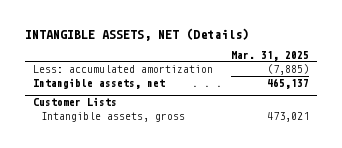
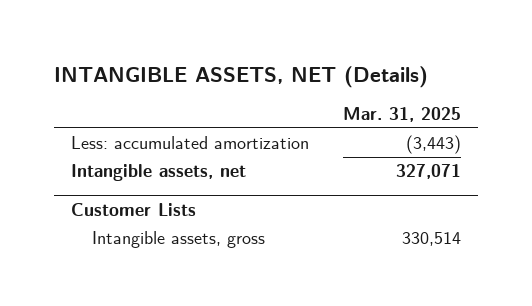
[266,63,309,75] (7,885) -> [406,135,462,155] (3,443)
[266,77,309,89] 465,137 -> [396,164,462,180] 327,071
[266,111,309,122] 473,021 -> [402,232,462,247] 330,514

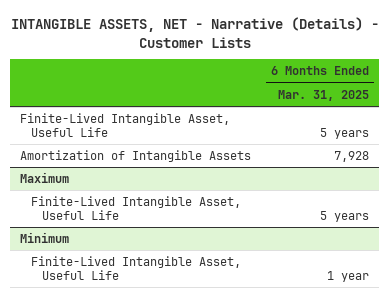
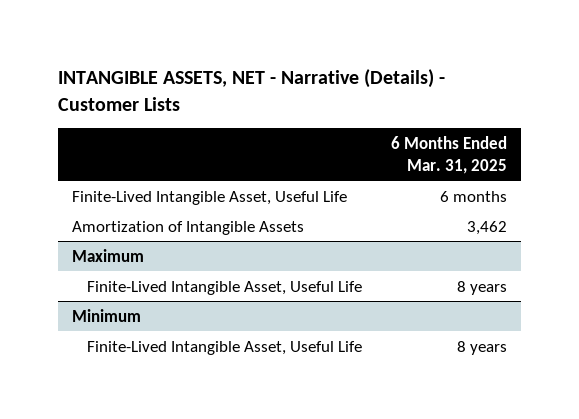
[320,128,370,140] 5 years -> [439,190,507,202] 6 months
[334,151,370,163] 7,928 -> [466,220,507,235] 3,462
[320,211,370,223] 5 years -> [456,280,507,295] 8 years
[327,271,370,283] 1 year -> [456,340,507,355] 8 years

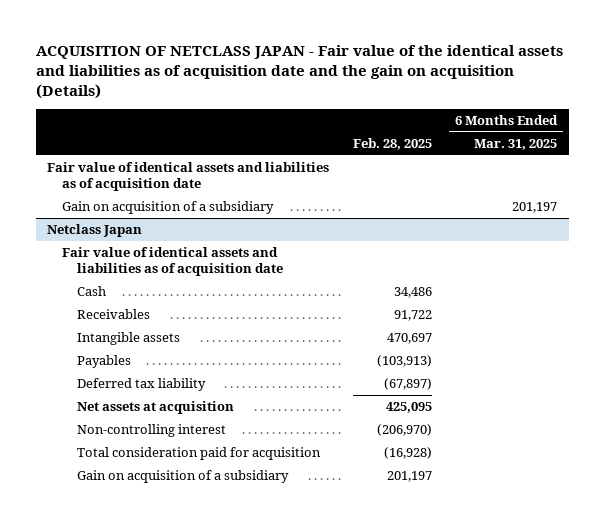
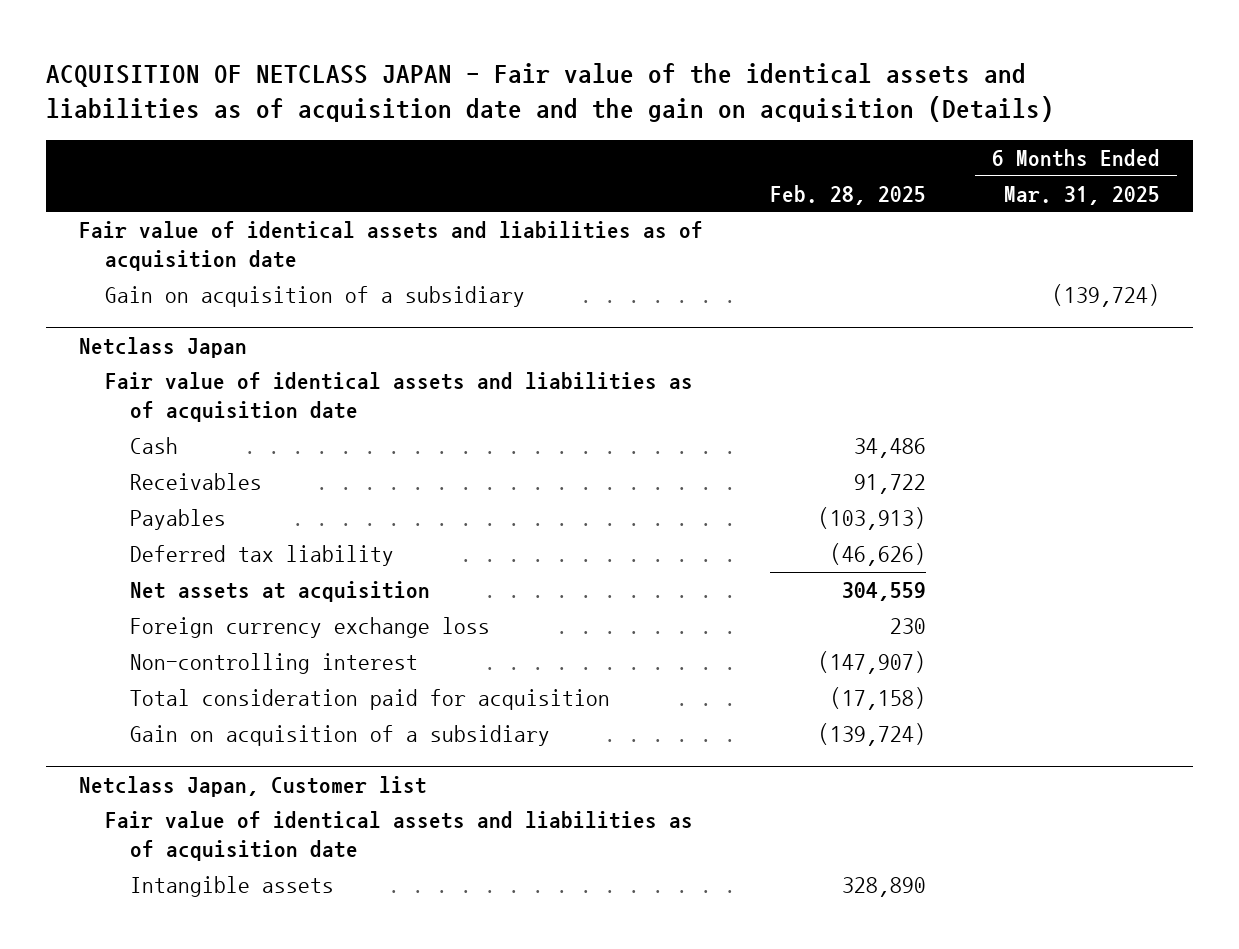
[512,202,558,214] 201,197 -> [1051,284,1160,308] (139,724)
[76,332,180,346] Intangible assets -> none
[383,378,432,391] (67,897) -> [829,543,926,567] (46,626)
[385,402,432,414] 425,095 -> [841,582,926,602] 304,559
none -> [130,617,491,639] Foreign currency exchange loss
[376,424,432,437] (206,970) -> [817,651,926,675] (147,907)
[383,447,432,460] (16,928) -> [829,687,926,711] (17,158)
[386,471,432,483] 201,197 -> [817,723,926,747] (139,724)
none -> [79,775,428,797] Netclass Japan, Customer list
none -> [104,811,693,862] Fair value of identical assets and liabilities as of acquisition date
none -> [130,876,335,898] Intangible assets

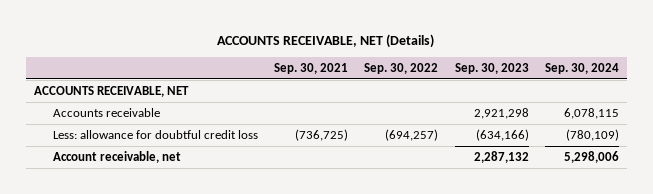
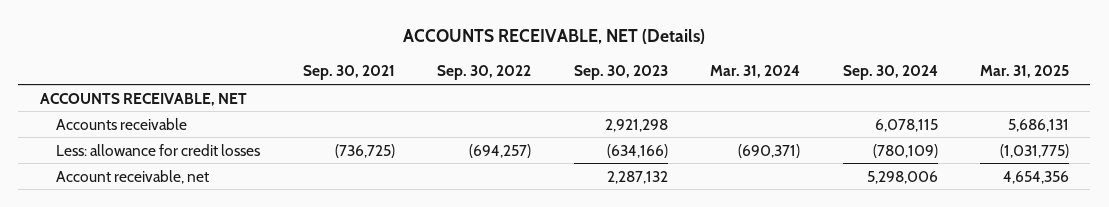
none -> [710,65,801,79] Mar. 31, 2024
none -> [980,65,1070,79] Mar. 31, 2025
[53,129,259,139] Less: allowance for doubtful credit loss -> [56,143,261,156] Less: allowance for credit losses

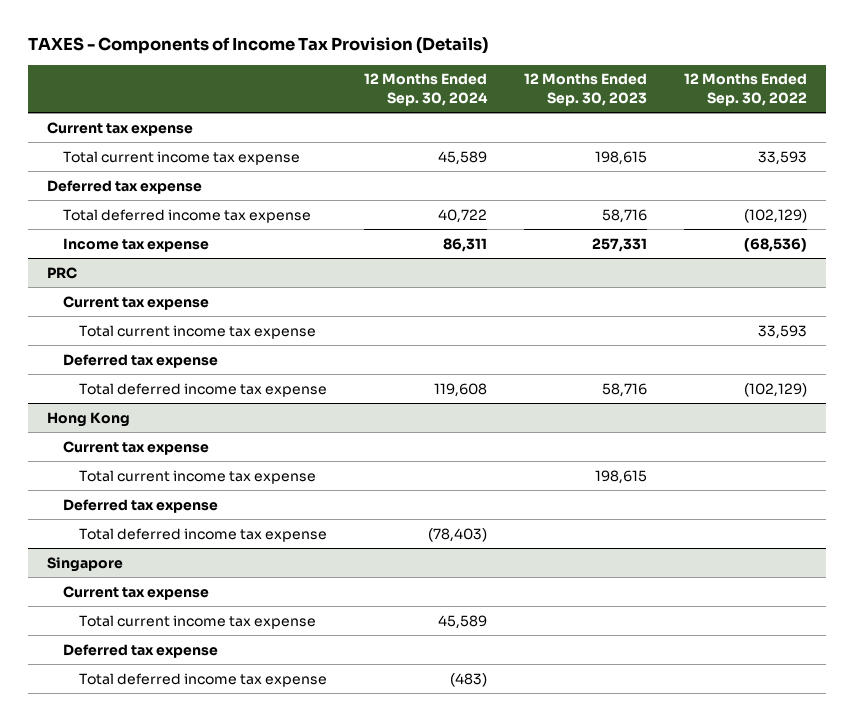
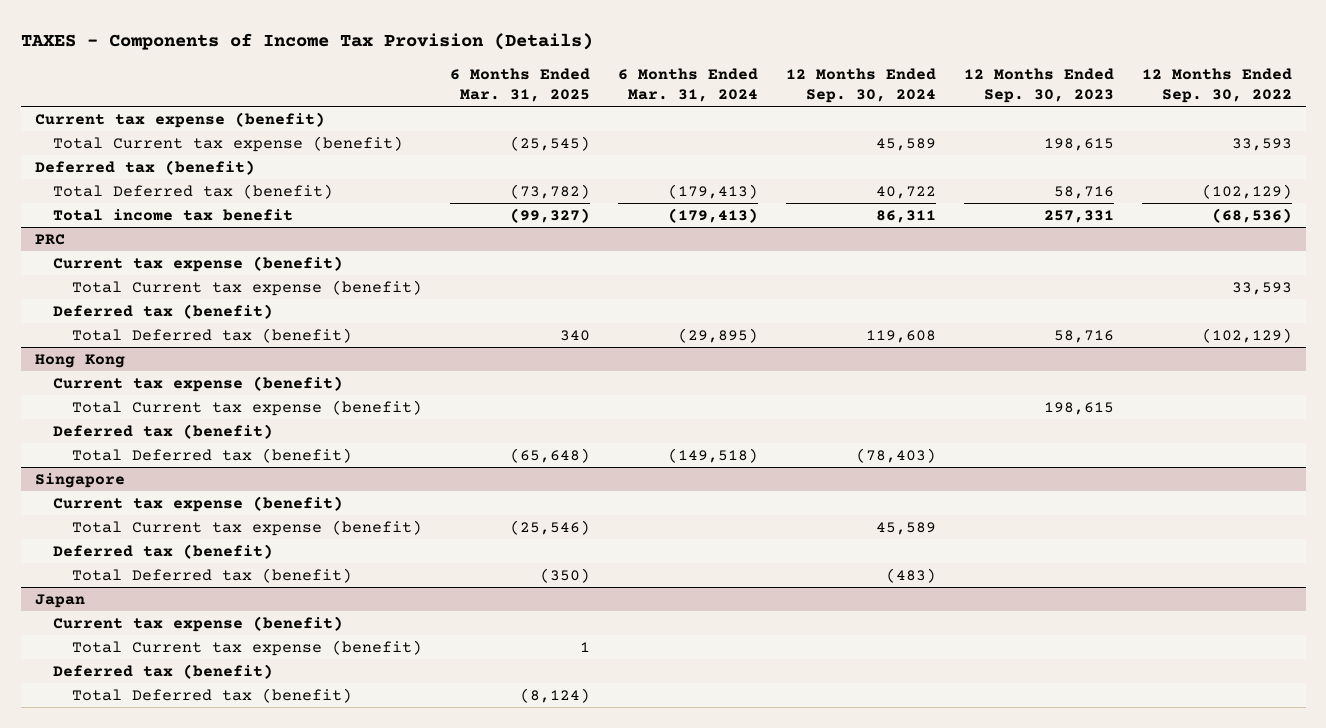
none -> [449,68,590,102] 6 Months Ended Mar. 31, 2025
none -> [617,68,758,102] 6 Months Ended Mar. 31, 2024
[46,121,193,136] Current tax expense -> [34,111,325,128] Current tax expense (benefit)
[63,150,301,165] Total current income tax expense -> [53,135,404,152] Total Current tax expense (benefit)
[46,179,202,194] Deferred tax expense -> [34,159,255,175] Deferred tax (benefit)
[63,208,312,223] Total deferred income tax expense -> [53,183,334,199] Total Deferred tax (benefit)
[63,237,210,252] Income tax expense -> [53,208,294,221] Total income tax benefit
[63,295,210,310] Current tax expense -> [53,255,344,272] Current tax expense (benefit)
[79,324,317,339] Total current income tax expense -> [71,279,422,296] Total Current tax expense (benefit)
[63,353,219,368] Deferred tax expense -> [53,303,274,319] Deferred tax (benefit)
[79,382,328,397] Total deferred income tax expense -> [71,327,352,343] Total Deferred tax (benefit)
[63,440,210,455] Current tax expense -> [53,375,344,392] Current tax expense (benefit)
[79,469,317,484] Total current income tax expense -> [71,399,422,416] Total Current tax expense (benefit)
[63,498,219,513] Deferred tax expense -> [53,423,274,439] Deferred tax (benefit)
[79,527,328,542] Total deferred income tax expense -> [71,447,352,463] Total Deferred tax (benefit)
[63,585,210,600] Current tax expense -> [53,495,344,512] Current tax expense (benefit)
[79,614,317,629] Total current income tax expense -> [71,519,422,536] Total Current tax expense (benefit)
[63,643,219,658] Deferred tax expense -> [53,543,274,559] Deferred tax (benefit)
[79,672,328,687] Total deferred income tax expense -> [71,567,352,583] Total Deferred tax (benefit)
none -> [34,593,85,608] Japan
none -> [53,615,344,632] Current tax expense (benefit)
none -> [71,639,422,656] Total Current tax expense (benefit)
none -> [53,663,274,679] Deferred tax (benefit)
none -> [71,687,352,703] Total Deferred tax (benefit)

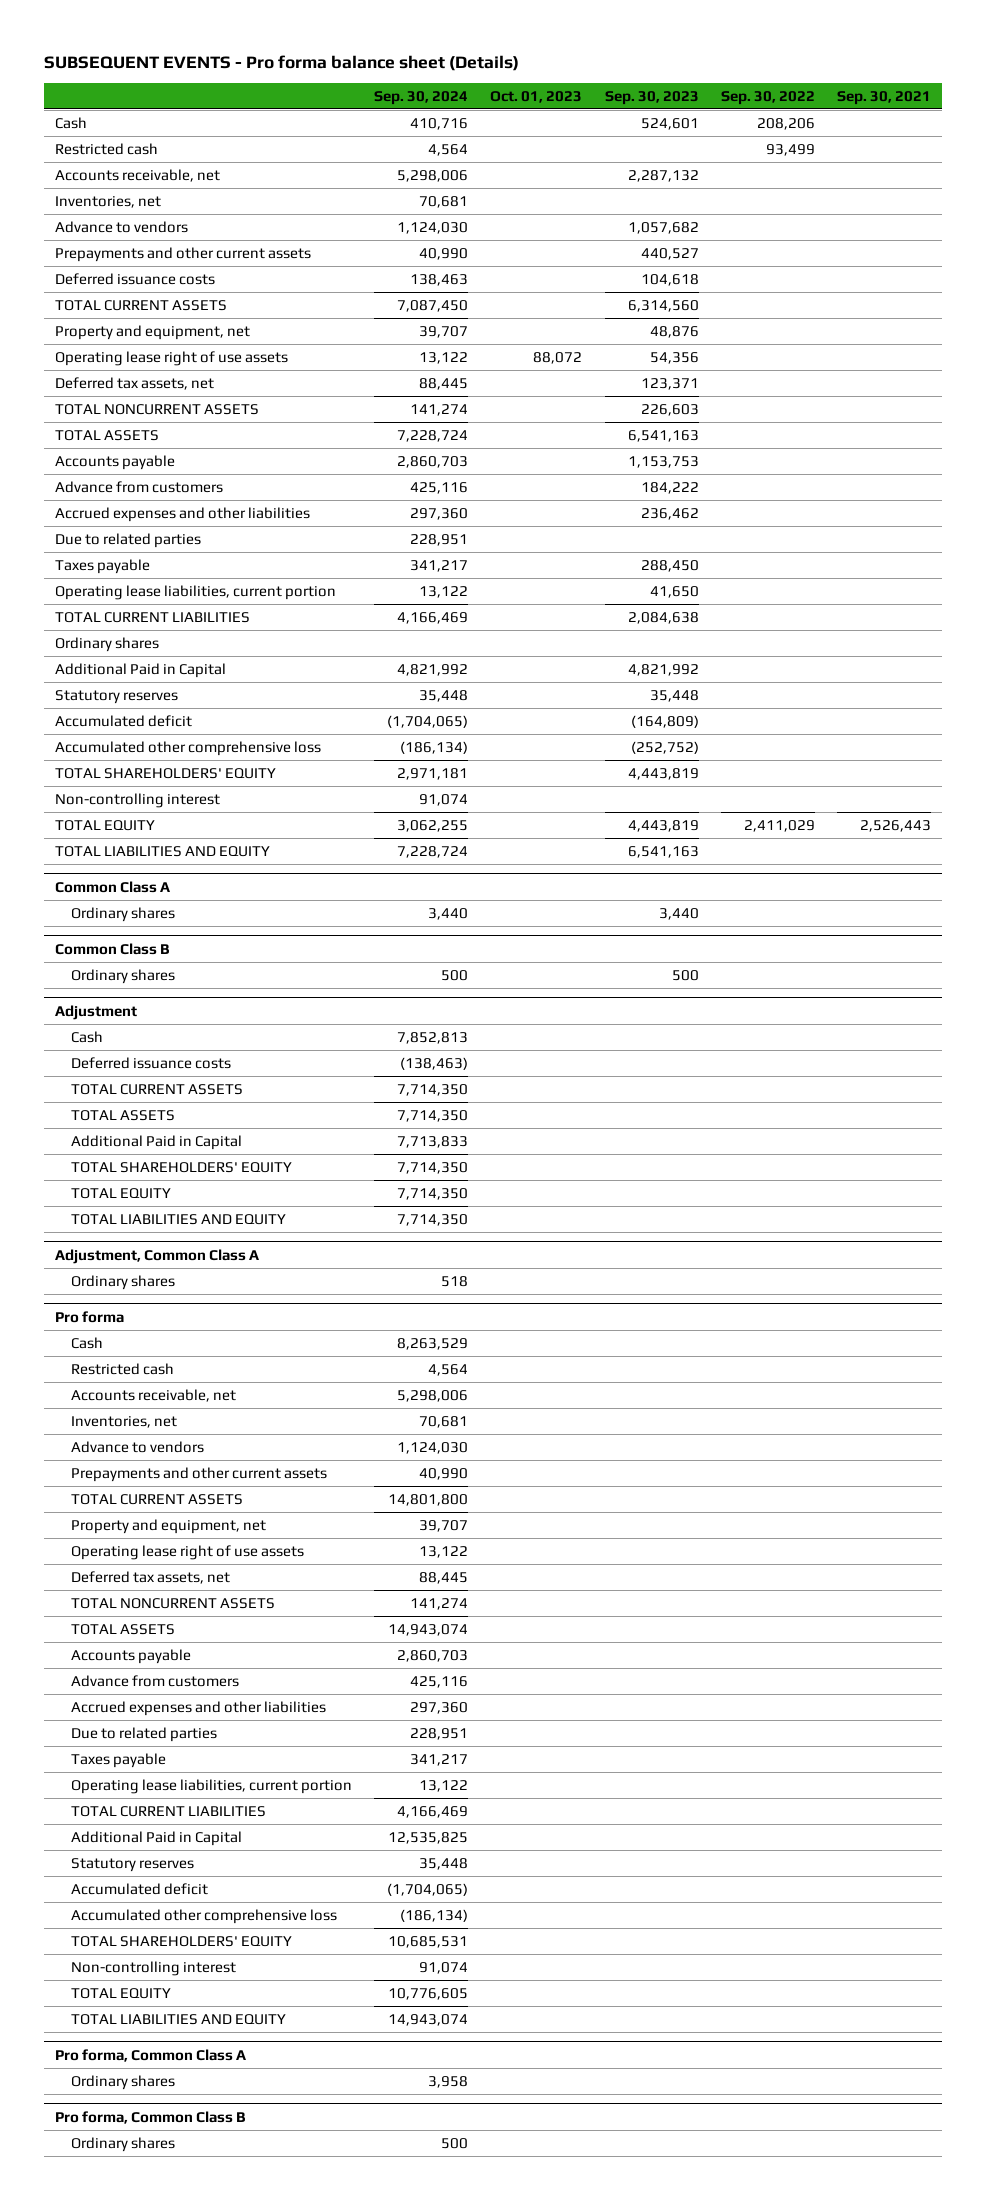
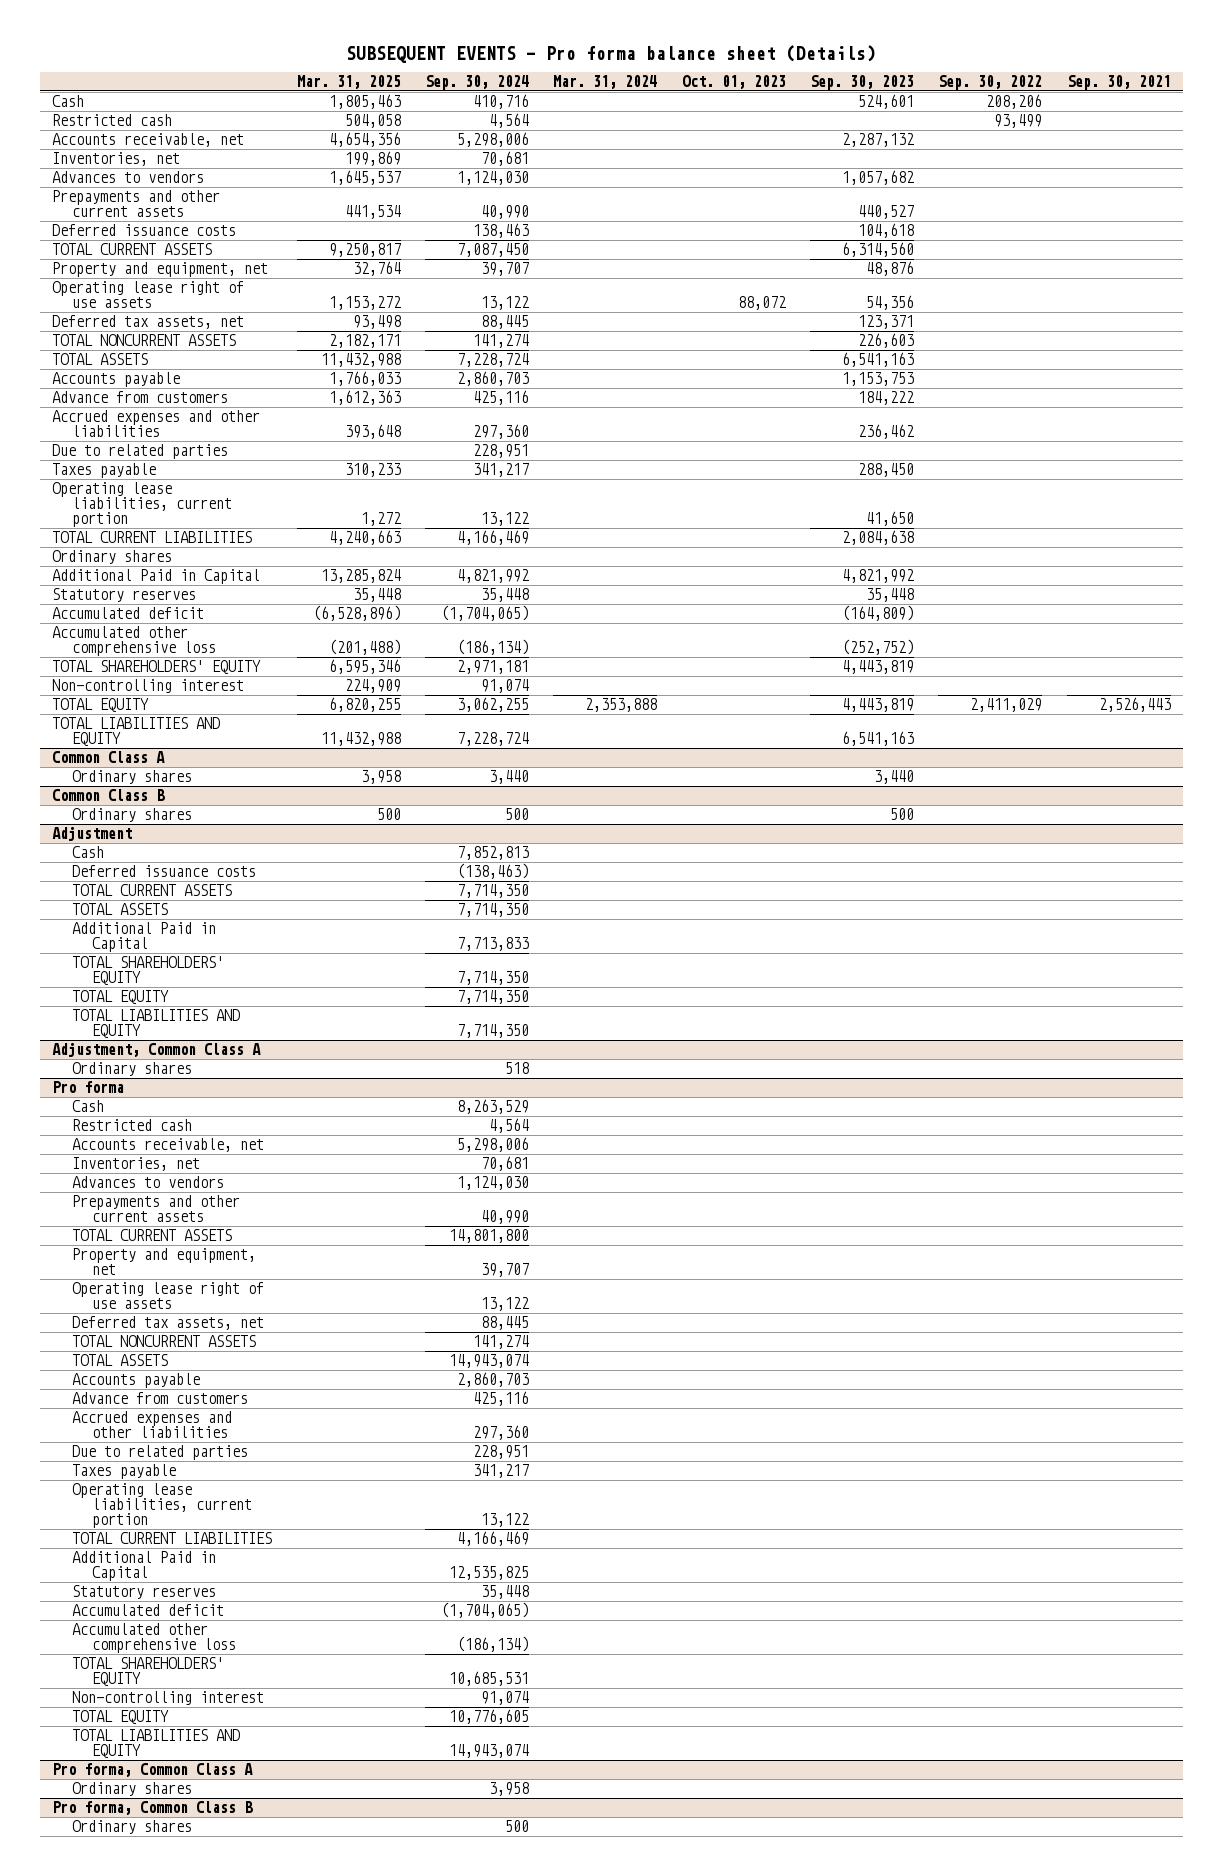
none -> [296,75,401,90] Mar. 31, 2025
none -> [553,75,658,90] Mar. 31, 2024
[55,220,189,233] Advance to vendors -> [52,171,205,184] Advances to vendors
[70,1440,204,1453] Advance to vendors -> [72,1176,225,1189] Advances to vendors

